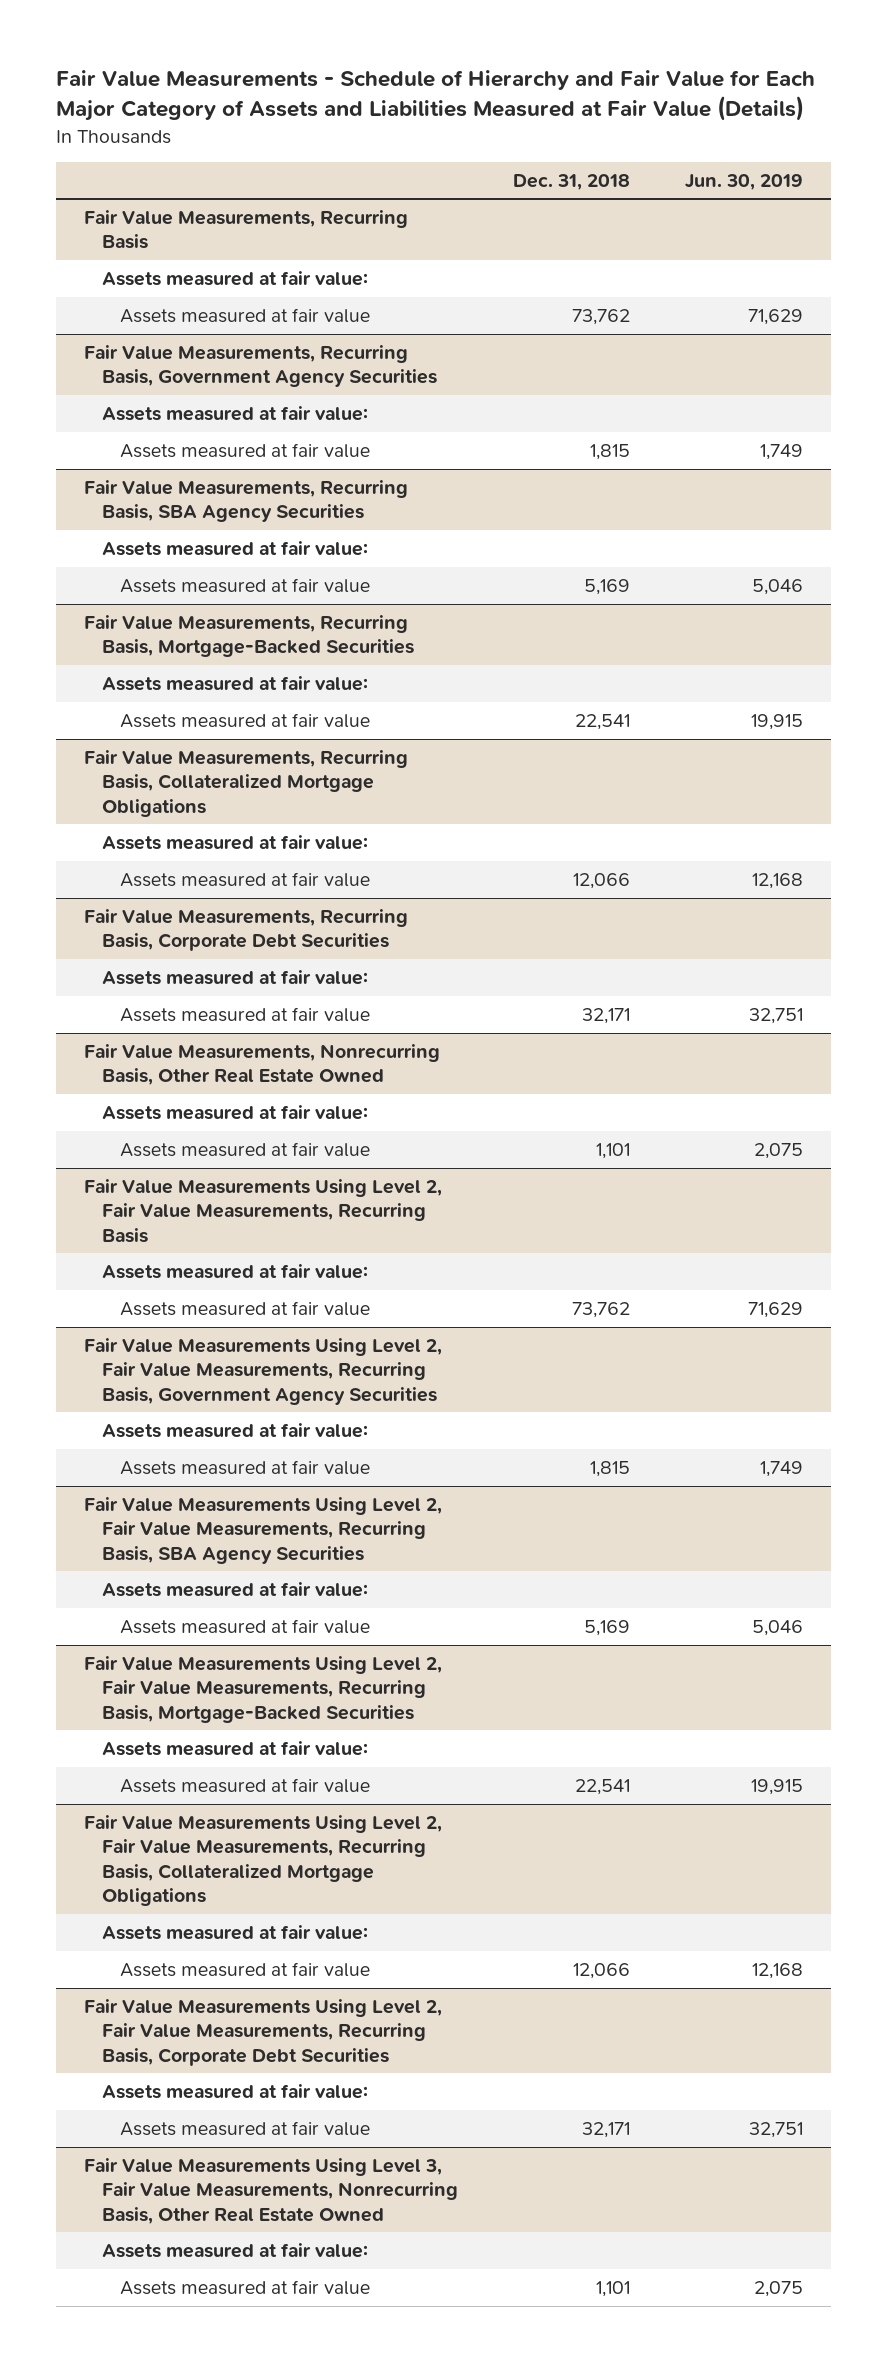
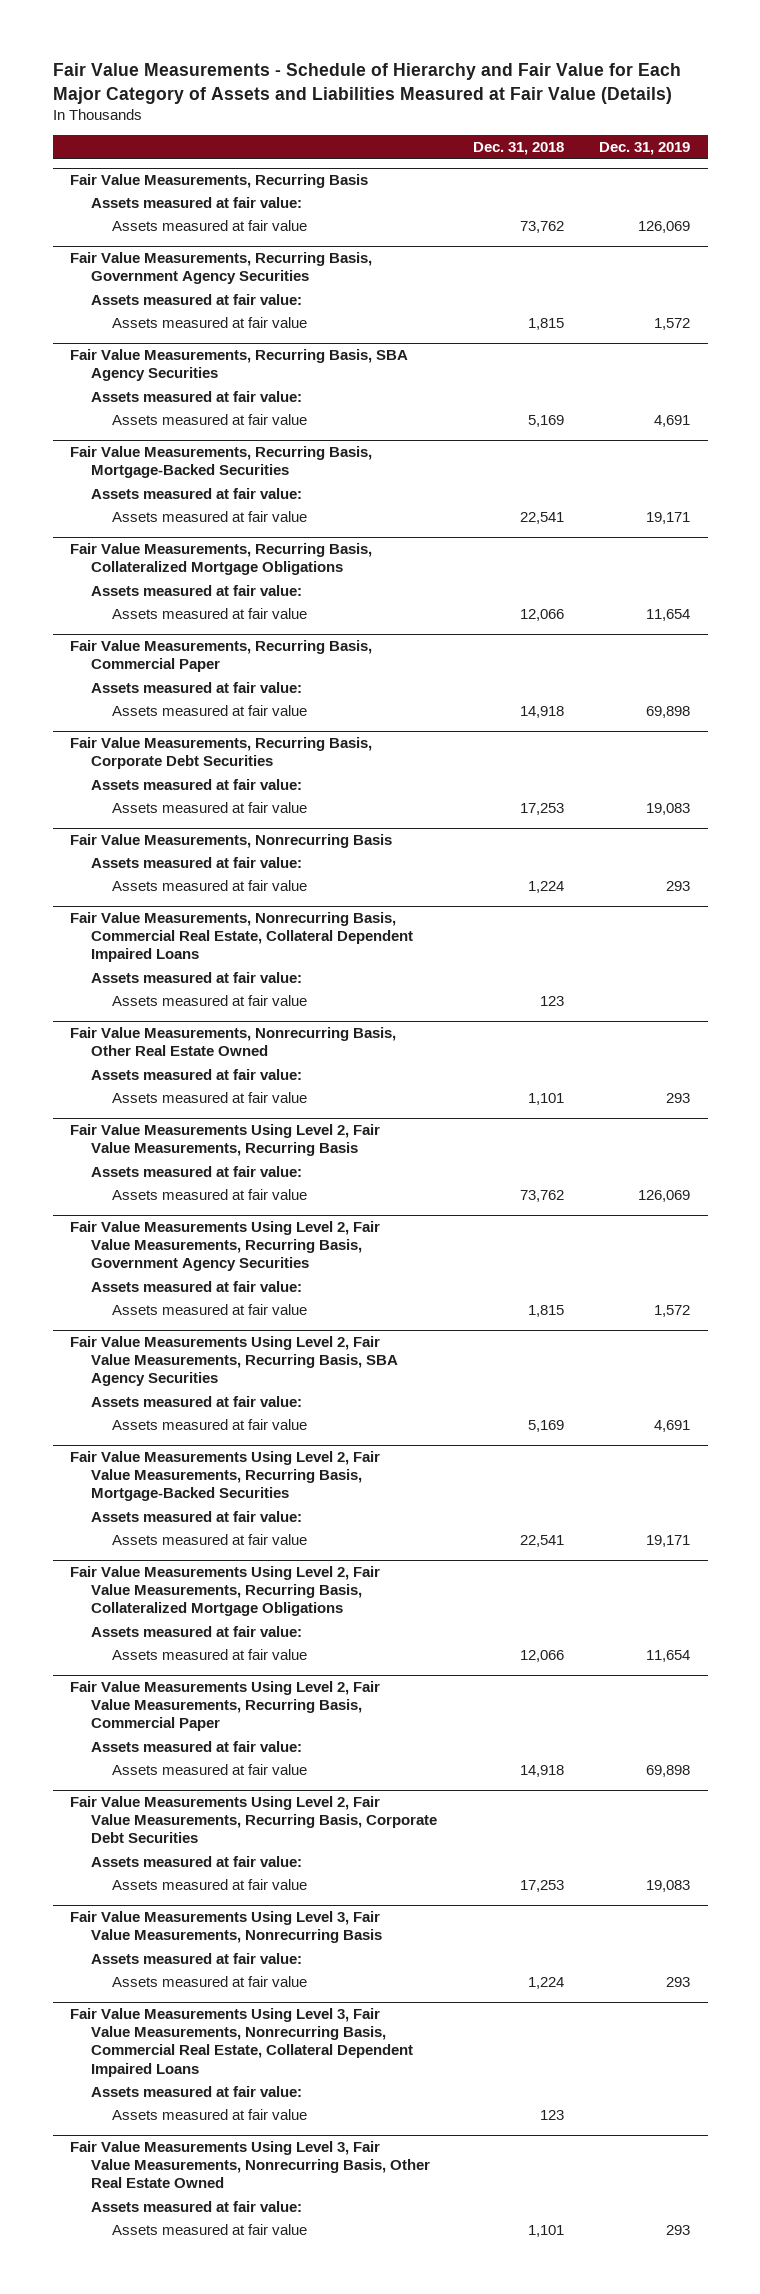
[685,173,804,190] Jun. 30, 2019 -> none
none -> [598,141,690,155] Dec. 31, 2019
none -> [70,639,373,673] Fair Value Measurements, Recurring Basis, Commercial Paper
none -> [91,681,303,693] Assets measured at fair value:
none -> [112,704,308,716] Assets measured at fair value
[581,1007,630,1024] 32,171 -> [519,802,564,815] 17,253
none -> [70,833,393,848] Fair Value Measurements, Nonrecurring Basis
none -> [91,856,303,868] Assets measured at fair value:
none -> [112,879,308,891] Assets measured at fair value
none -> [70,911,414,963] Fair Value Measurements, Nonrecurring Basis, Commercial Real Estate, Collateral Dependent Impaired Loans
none -> [91,971,303,983] Assets measured at fair value:
none -> [112,994,308,1006] Assets measured at fair value
none -> [70,1680,381,1732] Fair Value Measurements Using Level 2, Fair Value Measurements, Recurring Basis, Commercial Paper
none -> [91,1740,303,1752] Assets measured at fair value:
none -> [112,1763,308,1775] Assets measured at fair value
[581,2121,630,2138] 32,171 -> [519,1879,564,1892] 17,253
none -> [70,1910,383,1944] Fair Value Measurements Using Level 3, Fair Value Measurements, Nonrecurring Basis
none -> [91,1952,303,1964] Assets measured at fair value:
none -> [112,1975,308,1987] Assets measured at fair value
none -> [70,2007,414,2077] Fair Value Measurements Using Level 3, Fair Value Measurements, Nonrecurring Basis, Commercial Real Estate, Collateral Dependent Impaired Loans
none -> [91,2085,303,2097] Assets measured at fair value:
none -> [112,2108,308,2120] Assets measured at fair value

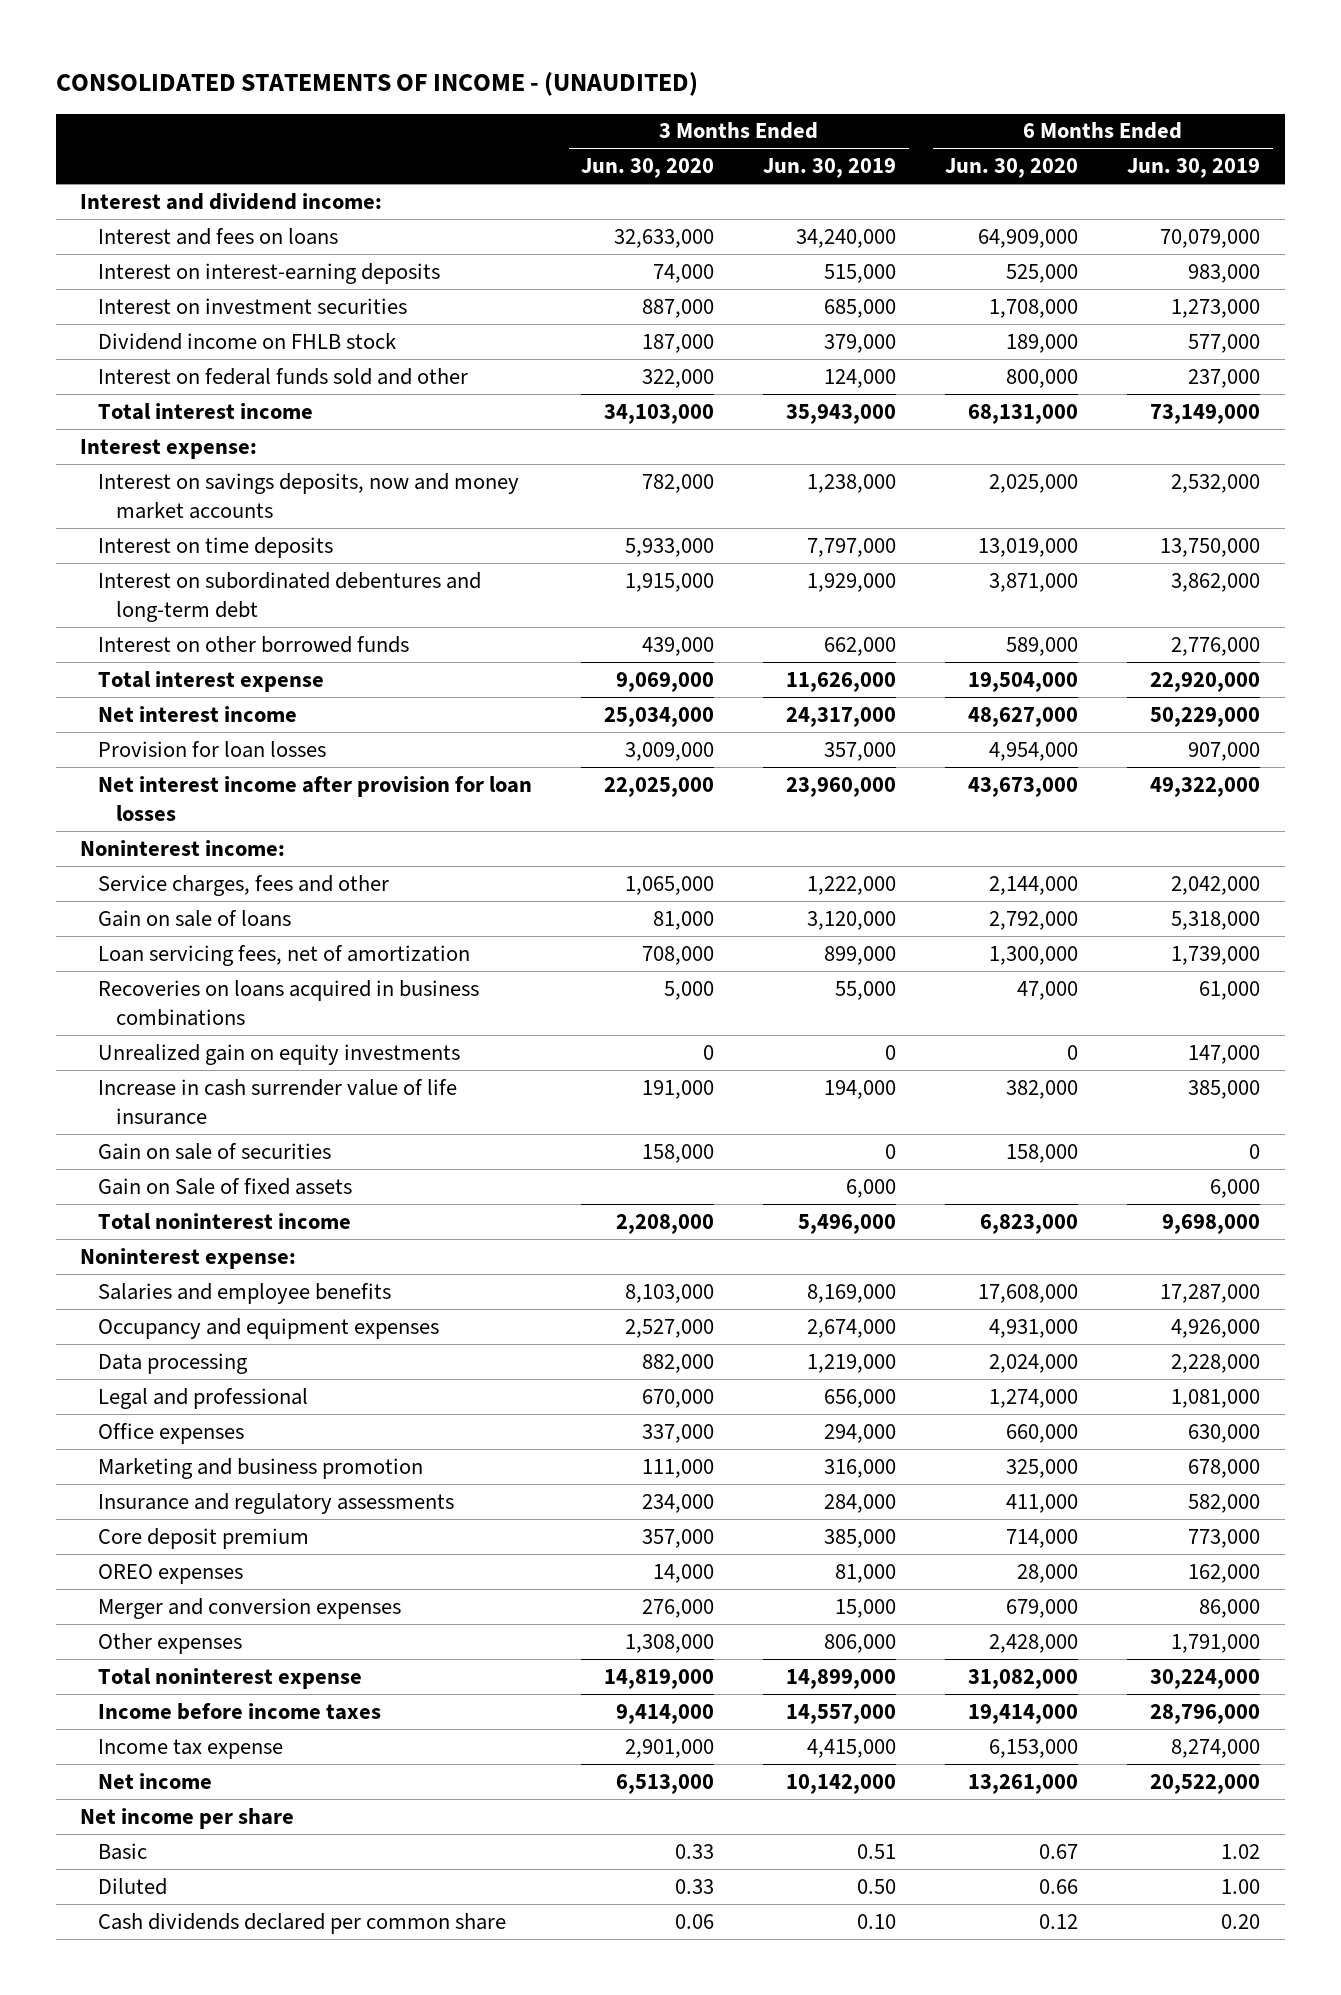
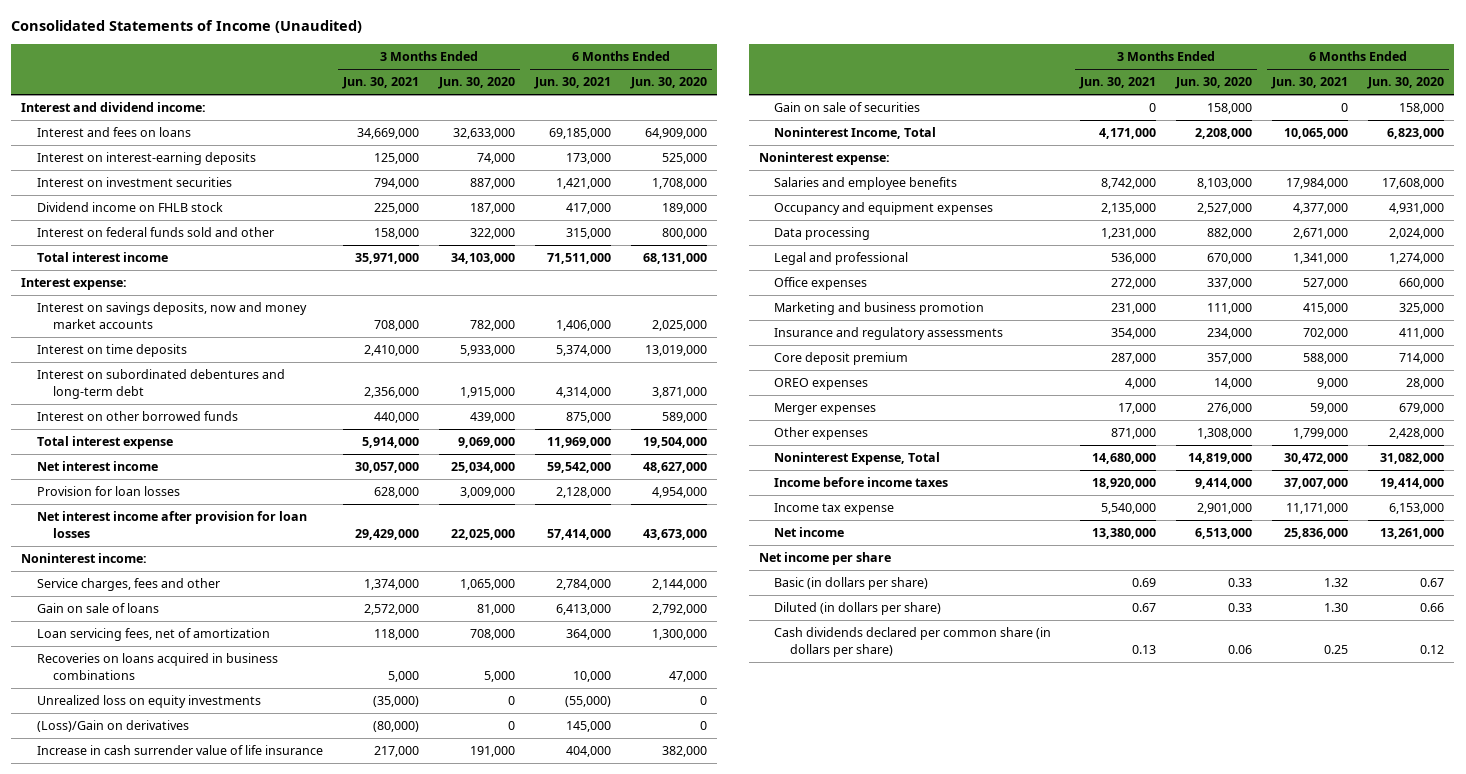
[55,71,698,96] CONSOLIDATED STATEMENTS OF INCOME - (UNAUDITED) -> [11,20,363,34] Consolidated Statements of Income (Unaudited)
[763,158,897,179] Jun. 30, 2019 -> none
[1127,158,1261,179] Jun. 30, 2019 -> none
none -> [342,77,420,90] Jun. 30, 2021
none -> [534,77,612,90] Jun. 30, 2021
[98,1043,461,1065] Unrealized gain on equity investments -> [37,695,262,709] Unrealized loss on equity investments
none -> [37,720,190,733] (Loss)/Gain on derivatives
[98,1177,353,1195] Gain on Sale of fixed assets -> none
[98,1212,352,1230] Total noninterest income -> [774,127,937,140] Noninterest Income, Total
[98,1597,402,1619] Merger and conversion expenses -> [774,403,877,416] Merger expenses
[98,1667,363,1689] Total noninterest expense -> [774,452,941,466] Noninterest Expense, Total
[98,1842,148,1860] Basic -> [774,577,929,591] Basic (in dollars per share)
[98,1877,168,1895] Diluted -> [774,602,942,616] Diluted (in dollars per share)
[98,1912,507,1934] Cash dividends declared per common share -> [774,627,1052,657] Cash dividends declared per common share (in dollars per share)

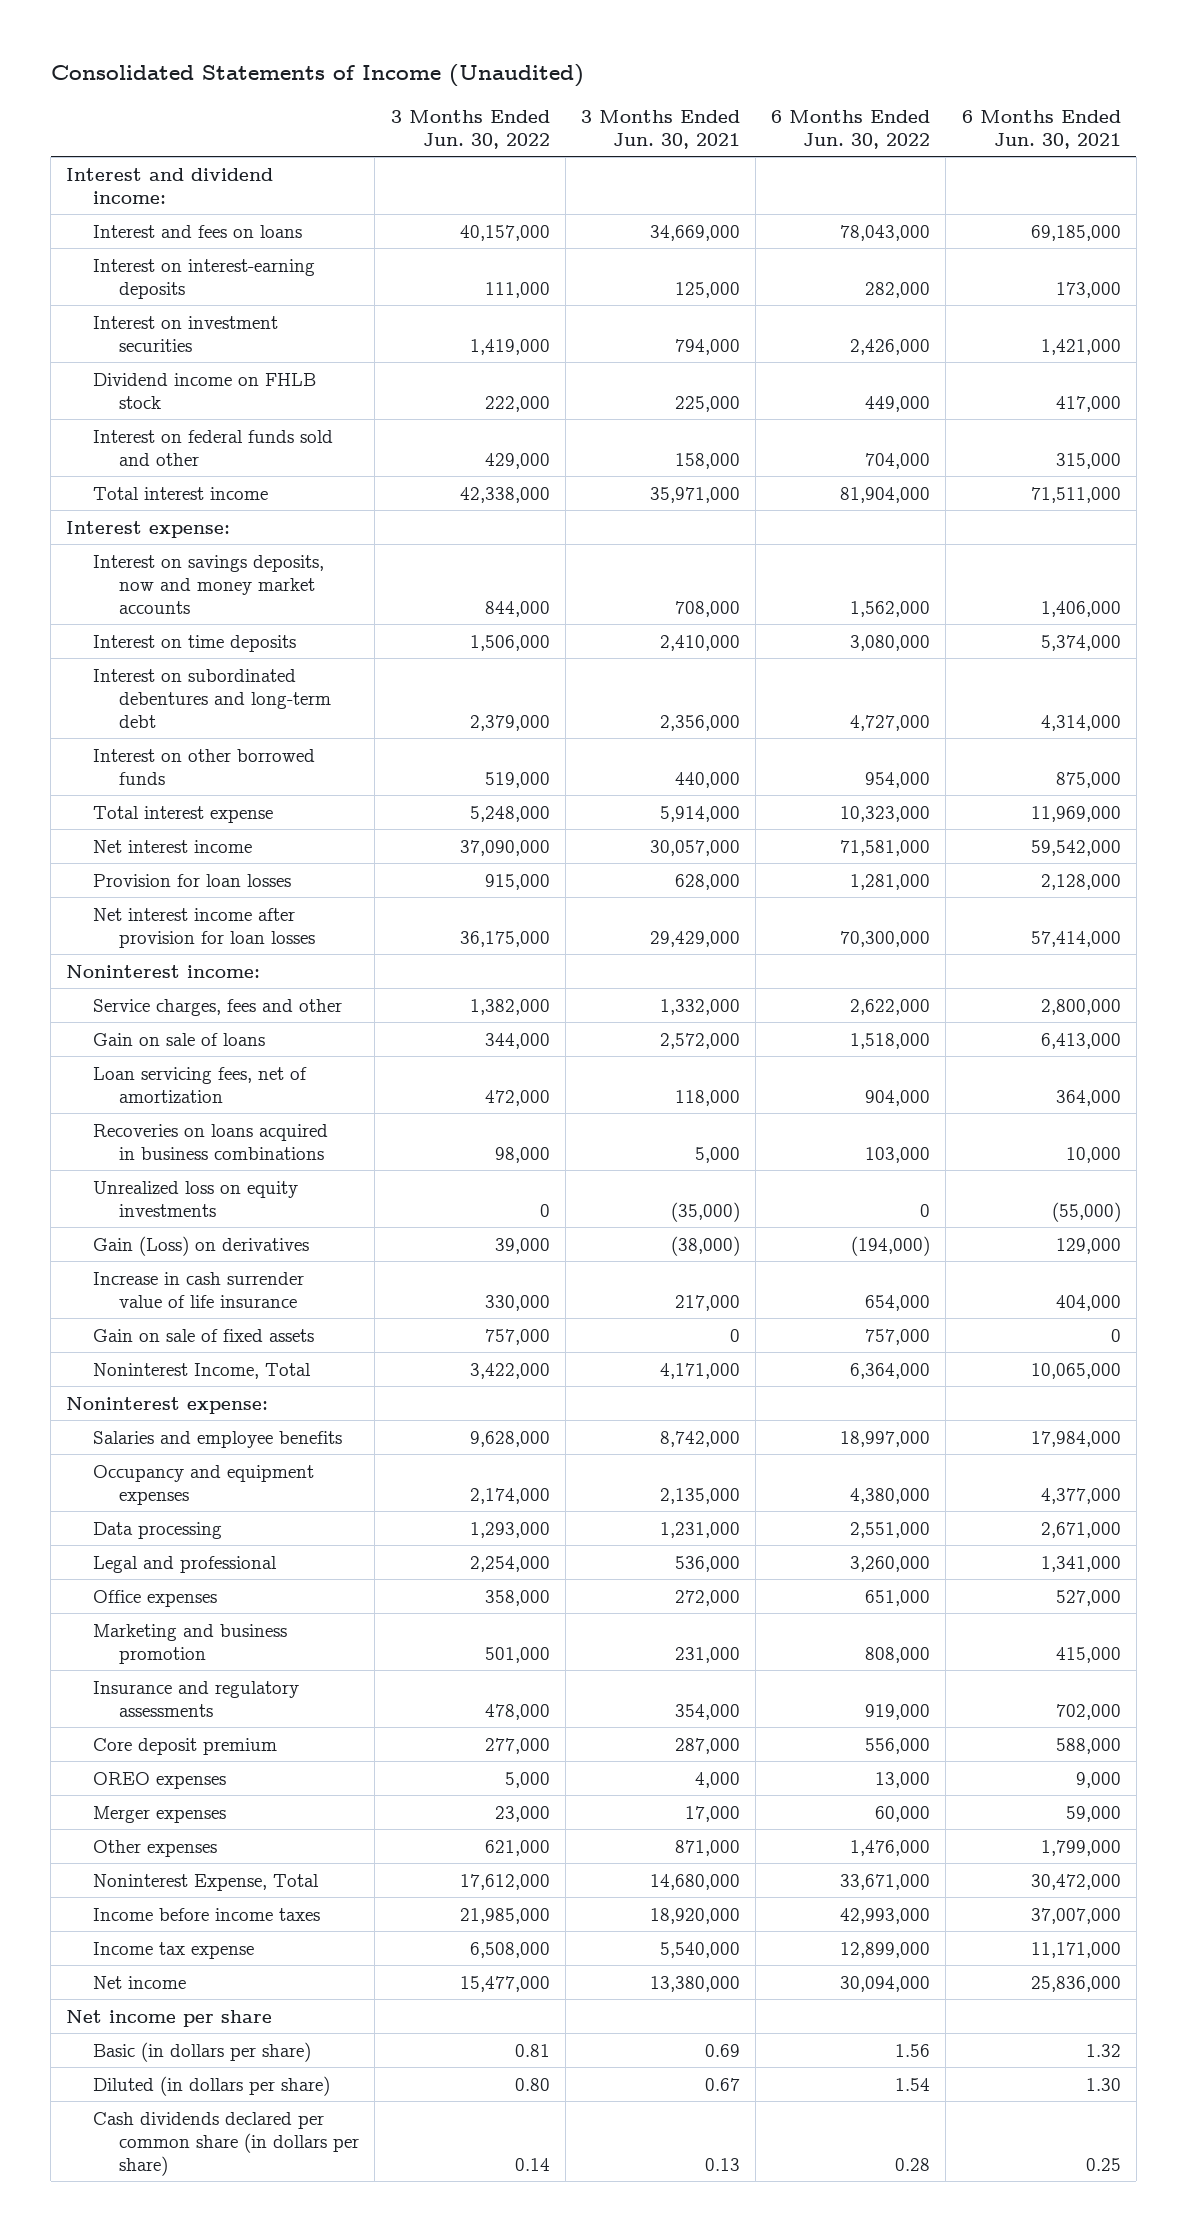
[438,77,516,90] Jun. 30, 2020 -> none
[629,77,707,90] Jun. 30, 2020 -> none
none -> [390,109,550,149] 3 Months Ended Jun. 30, 2022
none -> [771,109,931,149] 6 Months Ended Jun. 30, 2022
[364,579,420,591] 1,374,000 -> [659,998,740,1015] 1,332,000
[556,579,612,591] 2,784,000 -> [1040,998,1121,1015] 2,800,000
[37,720,190,733] (Loss)/Gain on derivatives -> [92,1235,309,1256] Gain (Loss) on derivatives
[373,721,420,733] (80,000) -> [670,1235,740,1256] (38,000)
[566,721,612,733] 145,000 -> [1055,1237,1121,1254] 129,000
[774,102,921,113] Gain on sale of securities -> [92,1328,314,1342] Gain on sale of fixed assets

